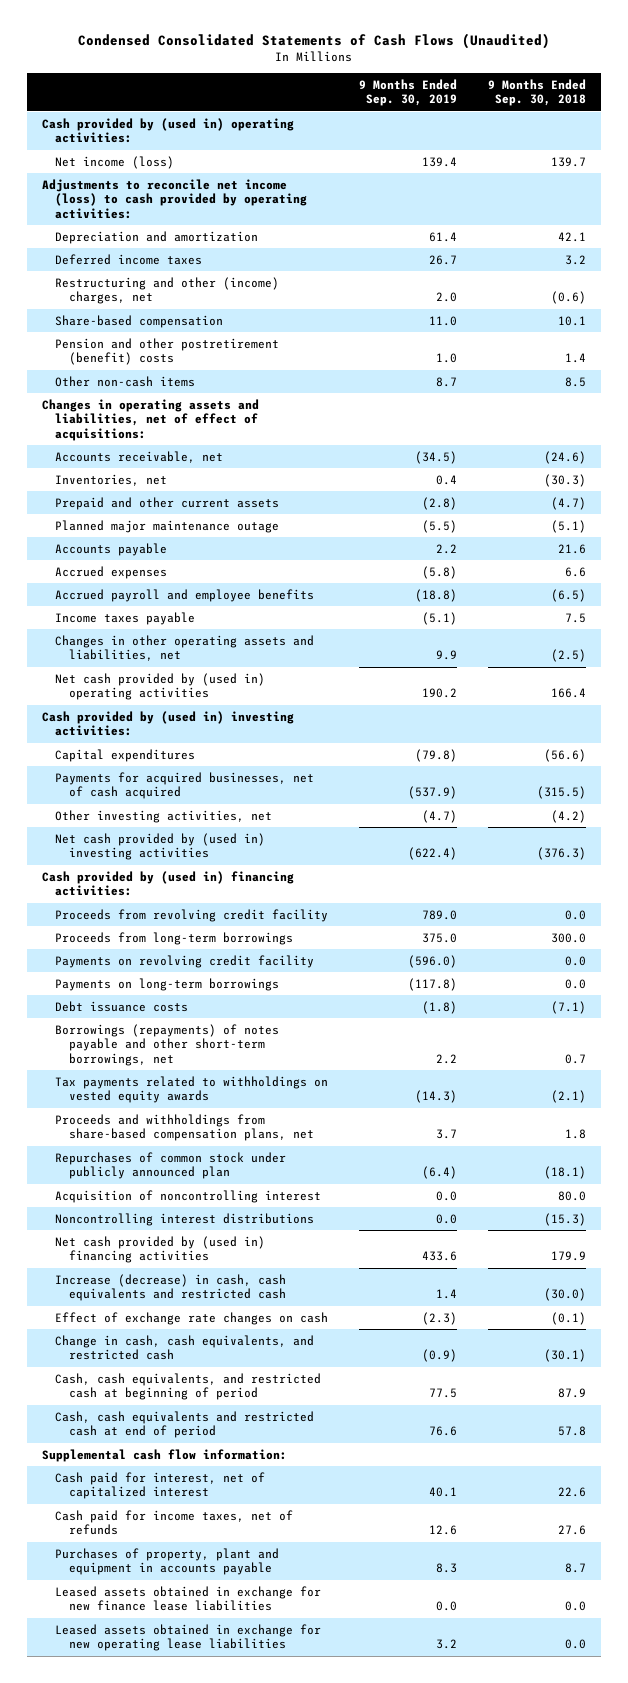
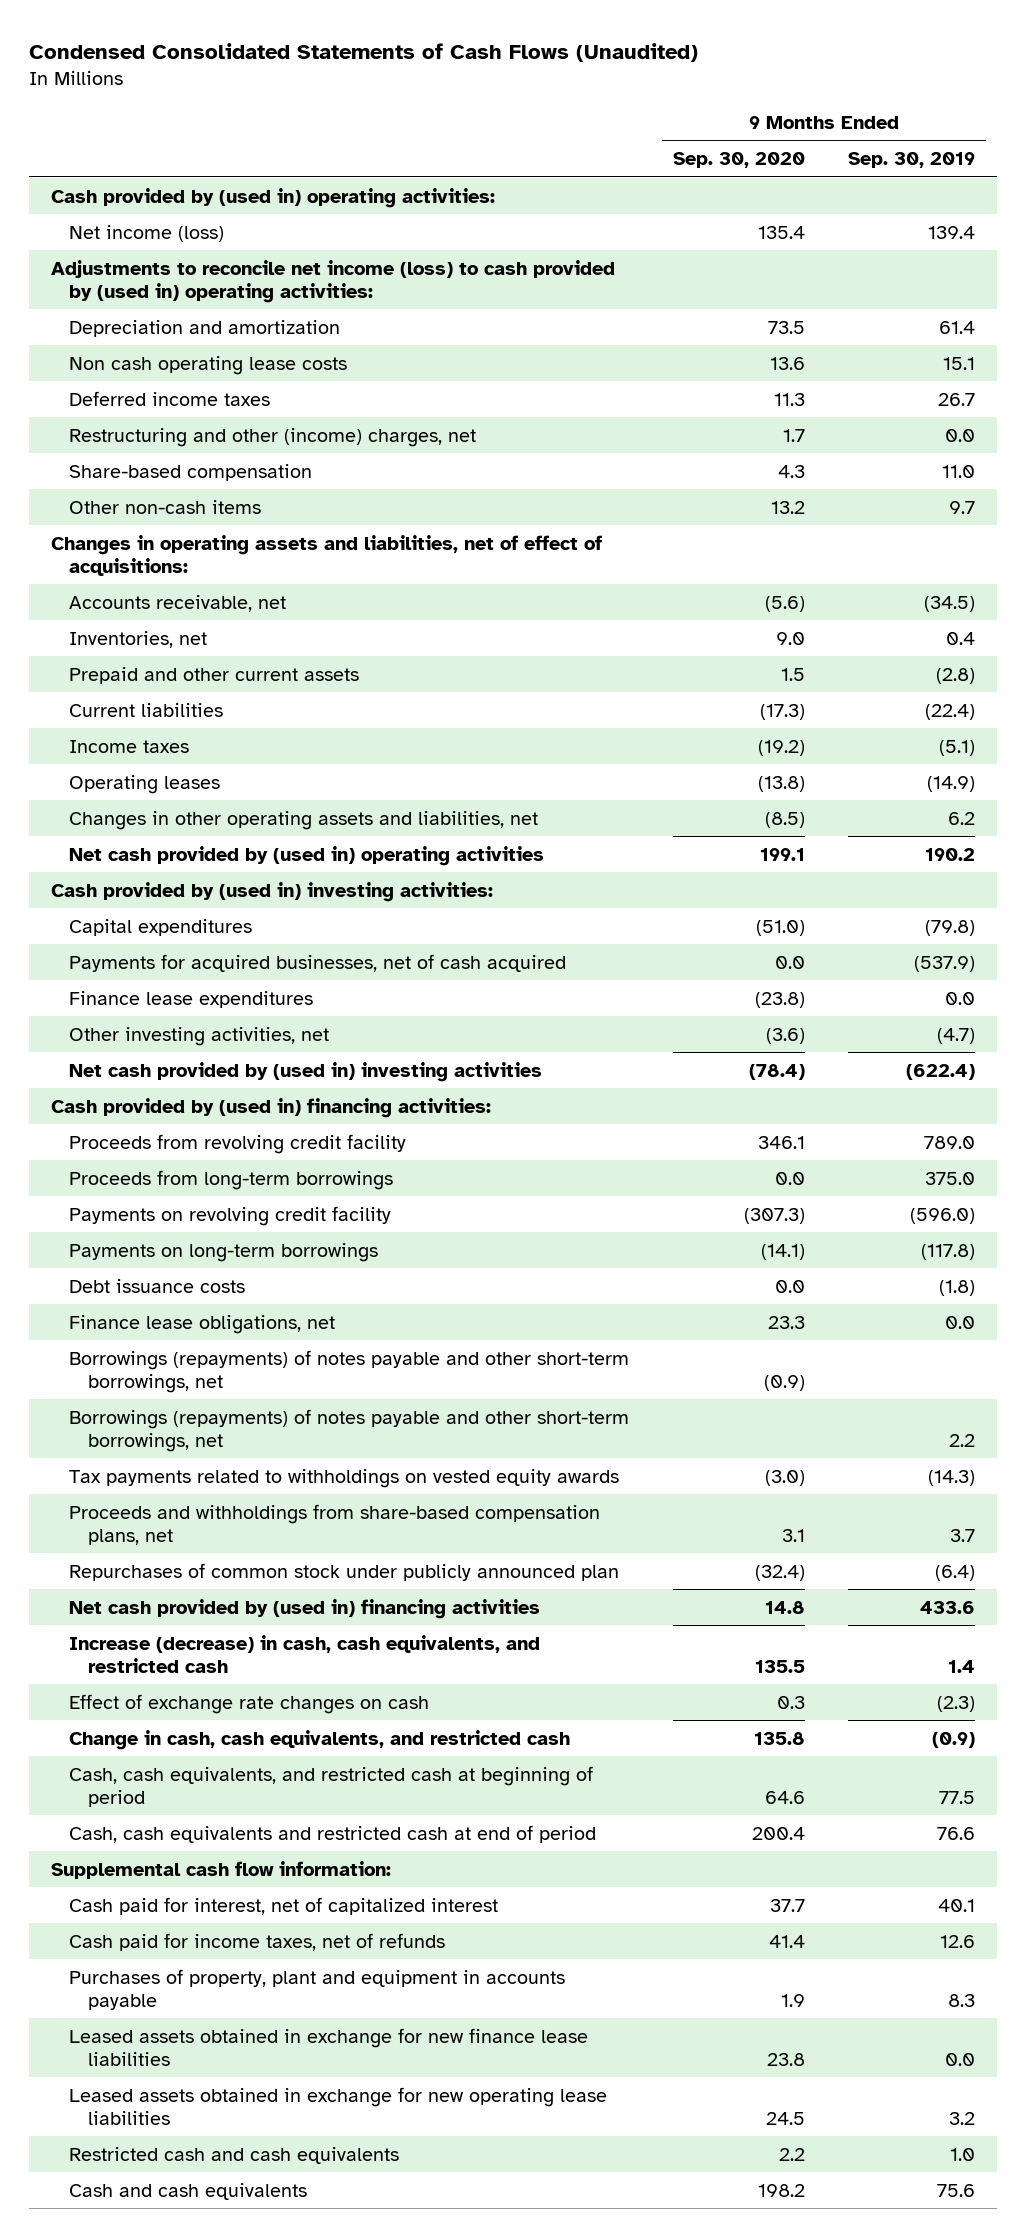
[487,78,586,107] 9 Months Ended Sep. 30, 2018 -> none
none -> [672,152,805,169] Sep. 30, 2020
[42,178,308,219] Adjustments to reconcile net income (loss) to cash provided by operating activities: -> [50,259,615,303] Adjustments to reconcile net income (loss) to cash provided by (used in) operating activities:
none -> [69,355,348,375] Non cash operating lease costs
[436,292,458,303] 2.0 -> [945,428,976,442] 0.0
[55,337,280,366] Pension and other postretirement (benefit) costs -> none
[436,376,458,387] 8.7 -> [949,500,976,514] 9.7
[55,519,280,533] Planned major maintenance outage -> none
[55,542,168,556] Accounts payable -> none
[55,565,168,579] Accrued expenses -> none
[55,588,315,602] Accrued payroll and employee benefits -> none
none -> [69,702,224,717] Current liabilities
[55,611,196,625] Income taxes payable -> [69,739,190,753] Income taxes
none -> [69,774,221,794] Operating leases
[436,650,458,661] 9.9 -> [948,811,976,825] 6.2
none -> [69,990,314,1008] Finance lease expenditures
none -> [69,1314,336,1334] Finance lease obligations, net
none -> [69,1349,630,1393] Borrowings (repayments) of notes payable and other short-term borrowings, net
[55,1189,322,1203] Acquisition of noncontrolling interest -> none
[55,1212,315,1226] Noncontrolling interest distributions -> none
[55,1273,287,1302] Increase (decrease) in cash, cash equivalents and restricted cash -> [69,1634,541,1673] Increase (decrease) in cash, cash equivalents, and restricted cash
none -> [69,2146,400,2164] Restricted cash and cash equivalents
none -> [69,2182,308,2200] Cash and cash equivalents

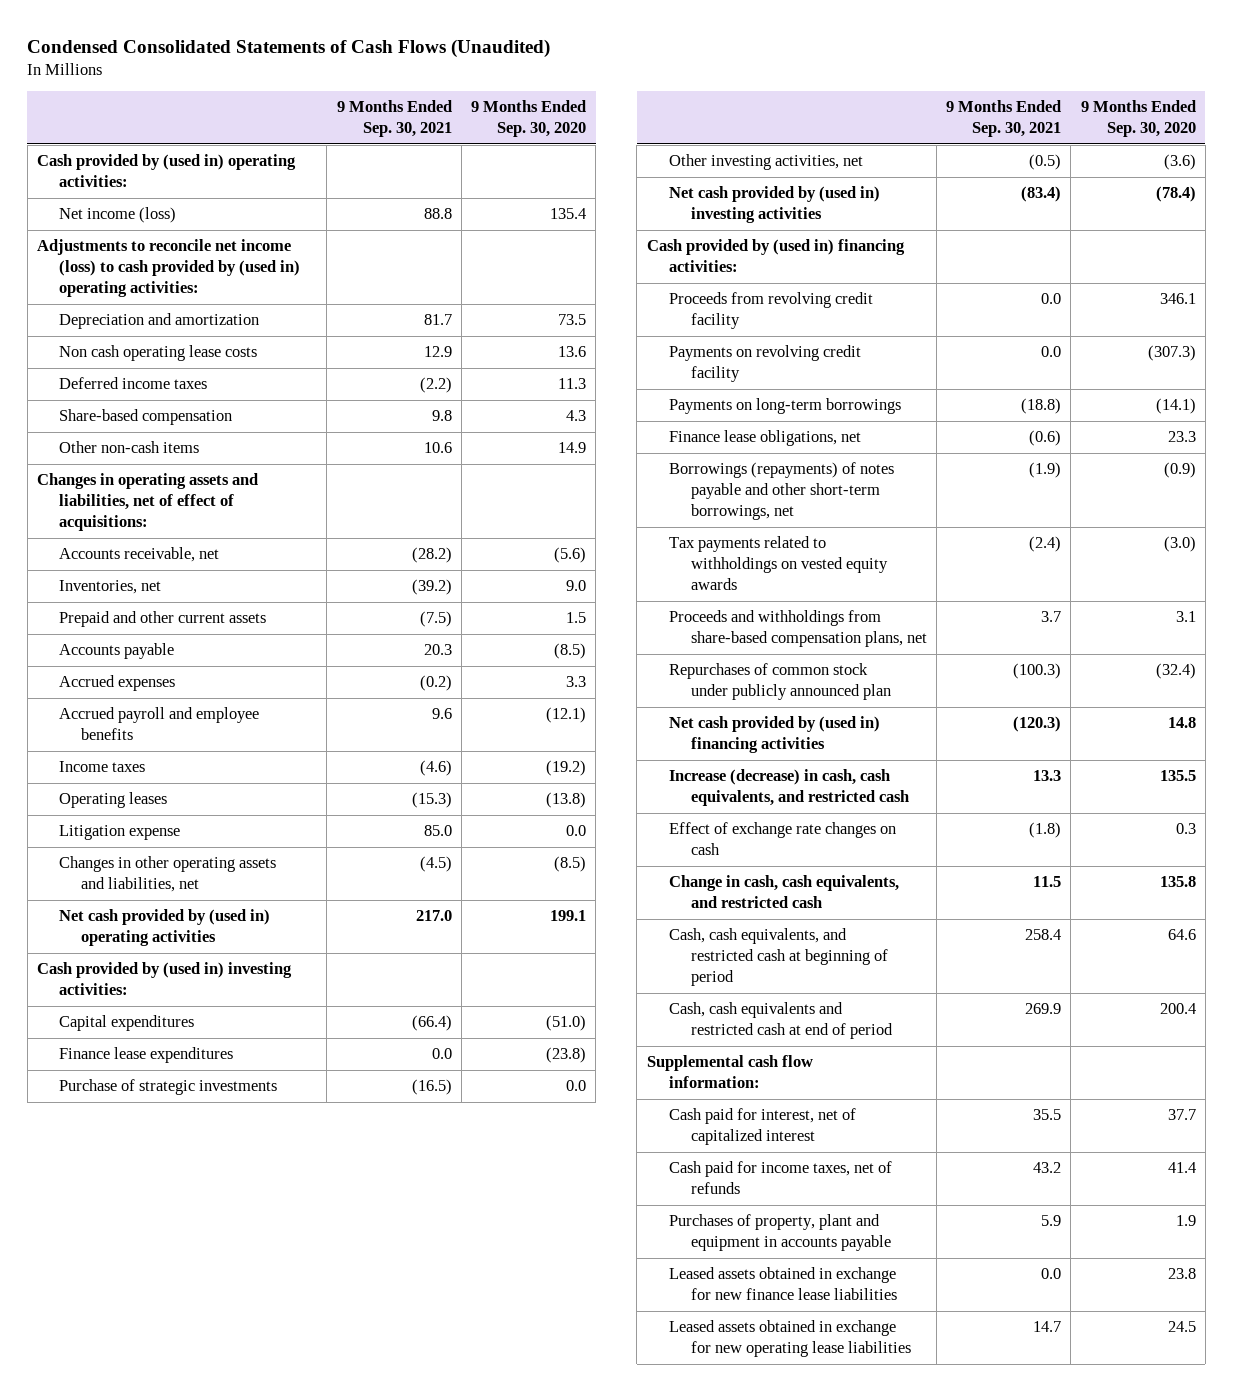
[848,152,976,169] Sep. 30, 2019 -> none
none -> [336,100,452,138] 9 Months Ended Sep. 30, 2021
[69,427,477,447] Restructuring and other (income) charges, net -> none
[770,500,805,514] 13.2 -> [558,442,587,454] 14.9
[69,702,224,717] Current liabilities -> none
none -> [59,643,175,660] Accounts payable
none -> [59,675,176,692] Accrued expenses
none -> [59,707,260,741] Accrued payroll and employee benefits
none -> [59,825,181,841] Litigation expense
[69,953,567,972] Payments for acquired businesses, net of cash acquired -> none
none -> [59,1079,278,1096] Purchase of strategic investments
[69,1169,394,1190] Proceeds from long-term borrowings -> none
[69,1278,246,1293] Debt issuance costs -> none
[69,1408,630,1452] Borrowings (repayments) of notes payable and other short-term borrowings, net -> none
[69,2146,400,2164] Restricted cash and cash equivalents -> none
[69,2182,308,2200] Cash and cash equivalents -> none

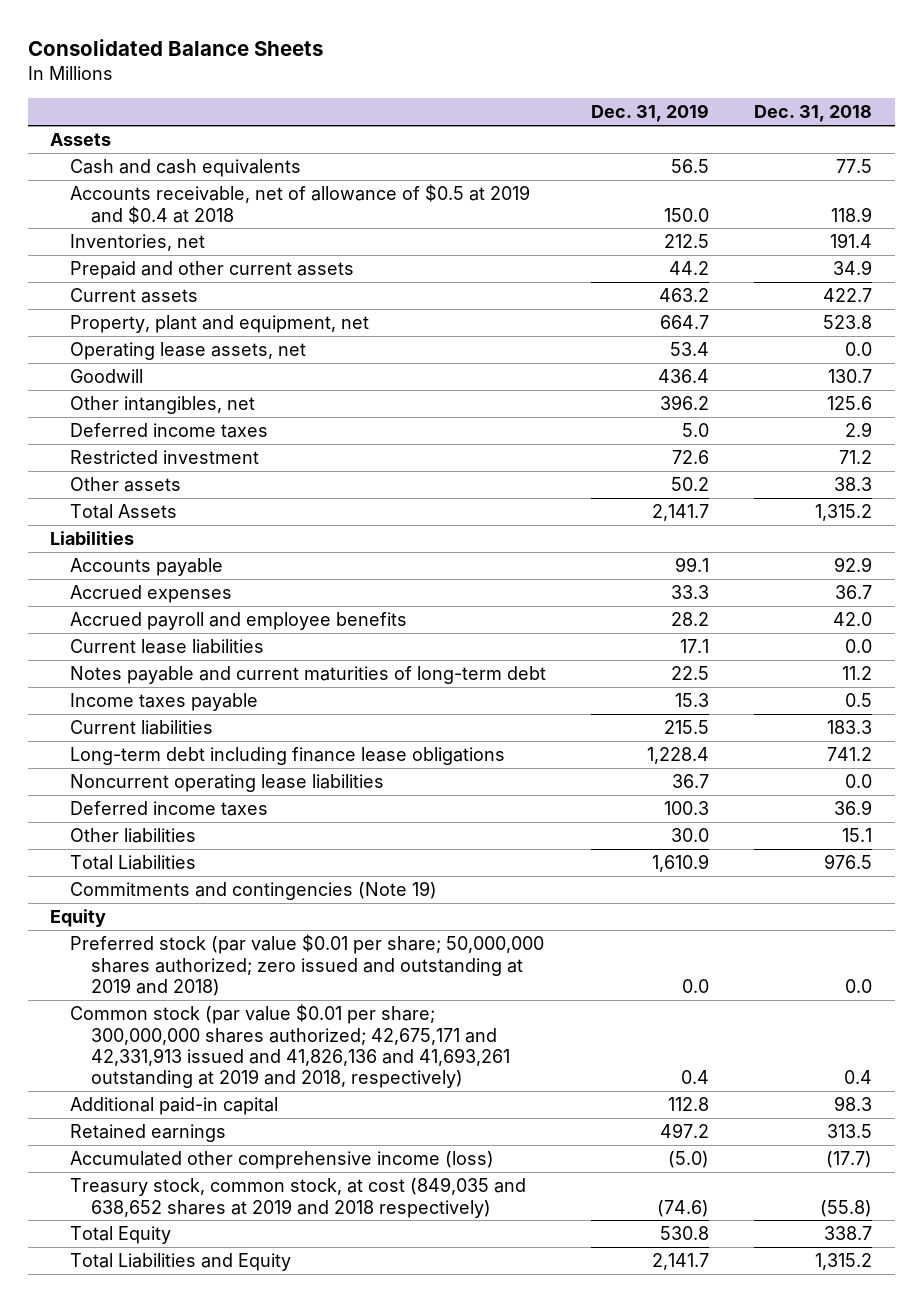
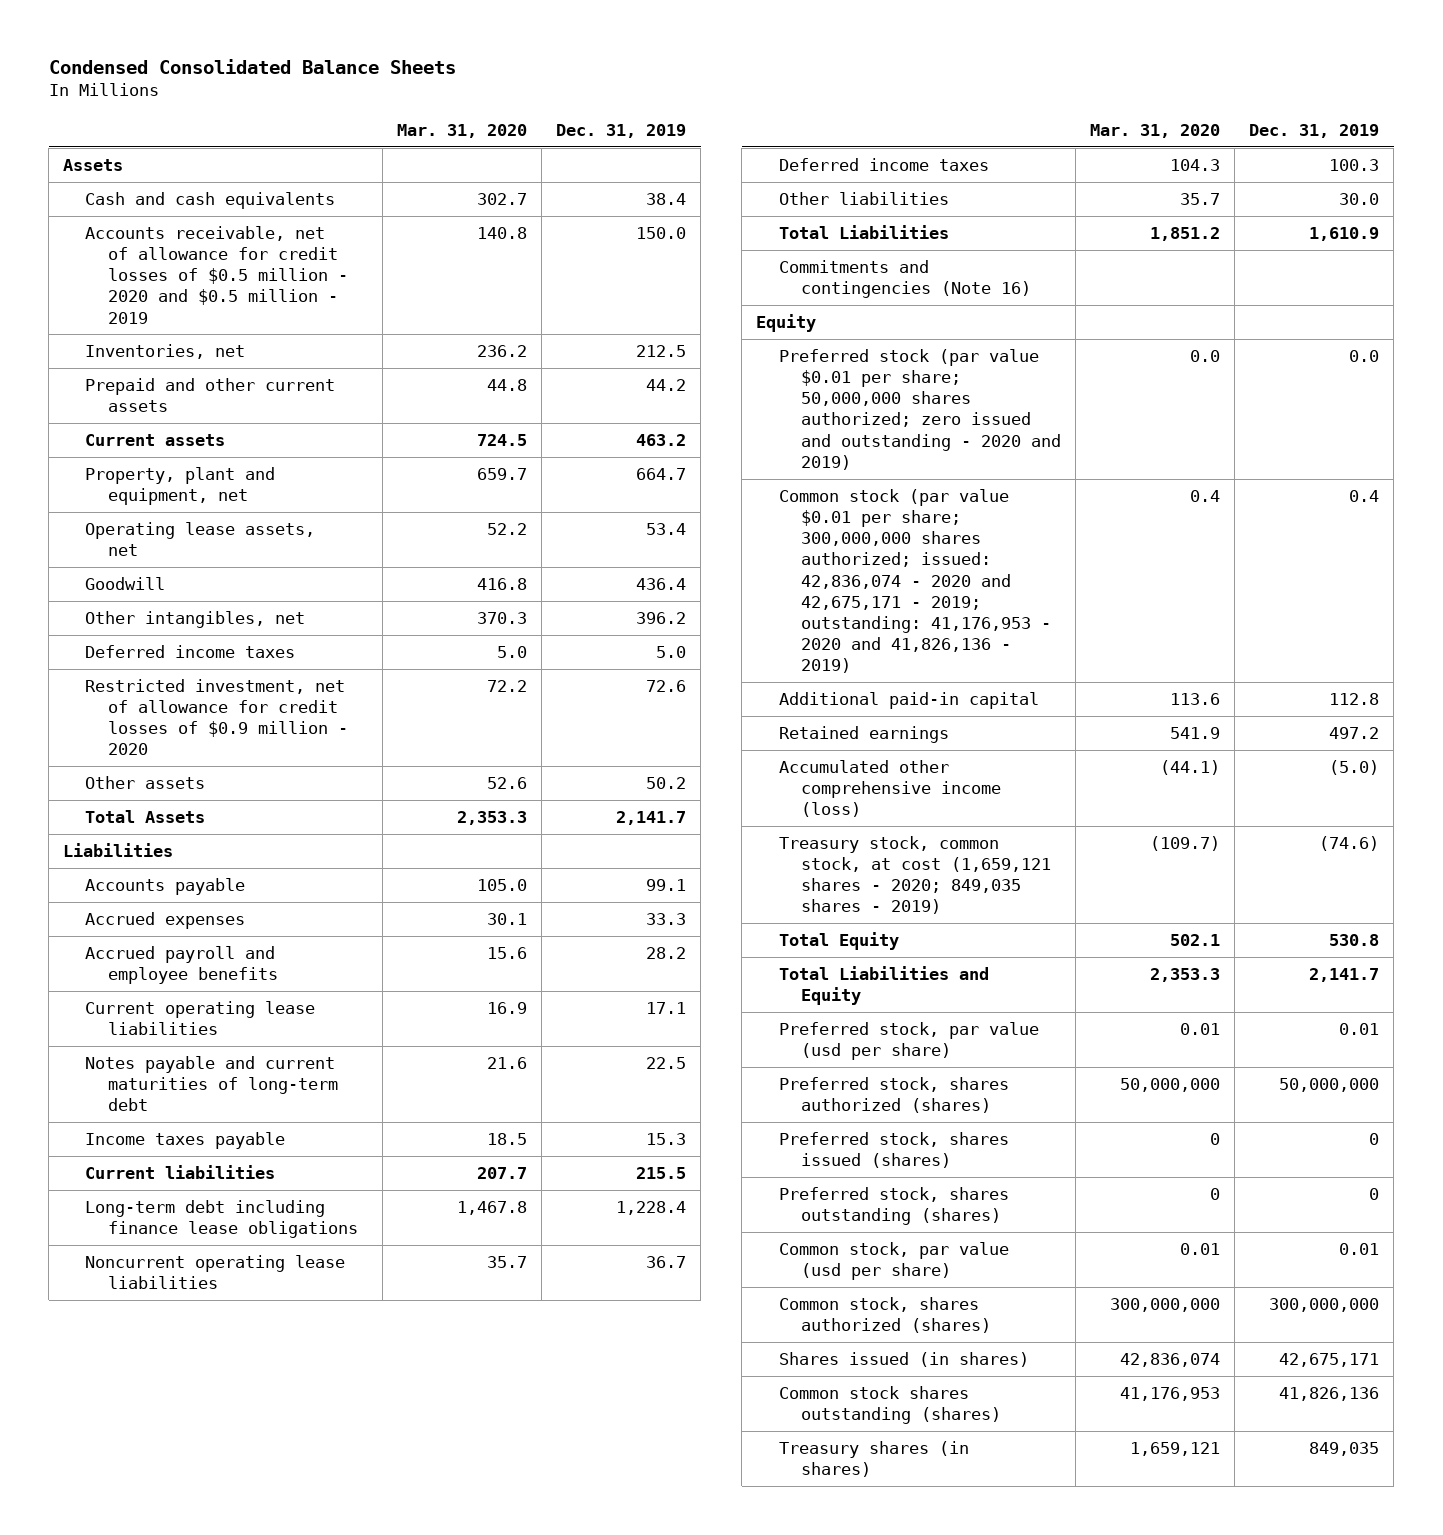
[27,38,323,56] Consolidated Balance Sheets -> [48,59,456,75] Condensed Consolidated Balance Sheets
[754,105,873,123] Dec. 31, 2018 -> none
none -> [396,123,527,138] Mar. 31, 2020
[671,159,710,174] 56.5 -> [646,192,687,205] 38.4
[70,184,531,224] Accounts receivable, net of allowance of $0.5 at 2019 and $0.4 at 2018 -> [85,225,348,324] Accounts receivable, net of allowance for credit losses of $0.5 million - 2020 and $0.5 million - 2019
[70,450,260,465] Restricted investment -> [85,678,348,756] Restricted investment, net of allowance for credit losses of $0.9 million - 2020
[70,639,265,655] Current lease liabilities -> [85,1000,316,1036] Current operating lease liabilities
[70,881,438,901] Commitments and contingencies (Note 19) -> [778,259,1031,299] Commitments and contingencies (Note 16)
[70,934,545,996] Preferred stock (par value $0.01 per share; 50,000,000 shares authorized; zero issued and outstanding at 2019 and 2018) -> [778,348,1061,470] Preferred stock (par value $0.01 per share; 50,000,000 shares authorized; zero issued and outstanding - 2020 and 2019)
[70,1004,510,1089] Common stock (par value $0.01 per share; 300,000,000 shares authorized; 42,675,171 and 42,331,913 issued and 41,826,136 and 41,693,261 outstanding at 2019 and 2018, respectively) -> [778,488,1051,674] Common stock (par value $0.01 per share; 300,000,000 shares authorized; issued: 42,836,074 - 2020 and 42,675,171 - 2019; outstanding: 41,176,953 - 2020 and 41,826,136 - 2019)
[70,1177,527,1218] Treasury stock, common stock, at cost (849,035 and 638,652 shares at 2019 and 2018 respectively) -> [778,835,1051,915] Treasury stock, common stock, at cost (1,659,121 shares - 2020; 849,035 shares - 2019)
none -> [778,1021,1039,1061] Preferred stock, par value (usd per share)
none -> [778,1076,1009,1114] Preferred stock, shares authorized (shares)
none -> [778,1131,1009,1169] Preferred stock, shares issued (shares)
none -> [778,1186,1009,1226] Preferred stock, shares outstanding (shares)
none -> [778,1241,1009,1281] Common stock, par value (usd per share)
none -> [778,1296,991,1334] Common stock, shares authorized (shares)
none -> [778,1351,1029,1367] Shares issued (in shares)
none -> [778,1385,1001,1425] Common stock shares outstanding (shares)
none -> [778,1440,969,1478] Treasury shares (in shares)

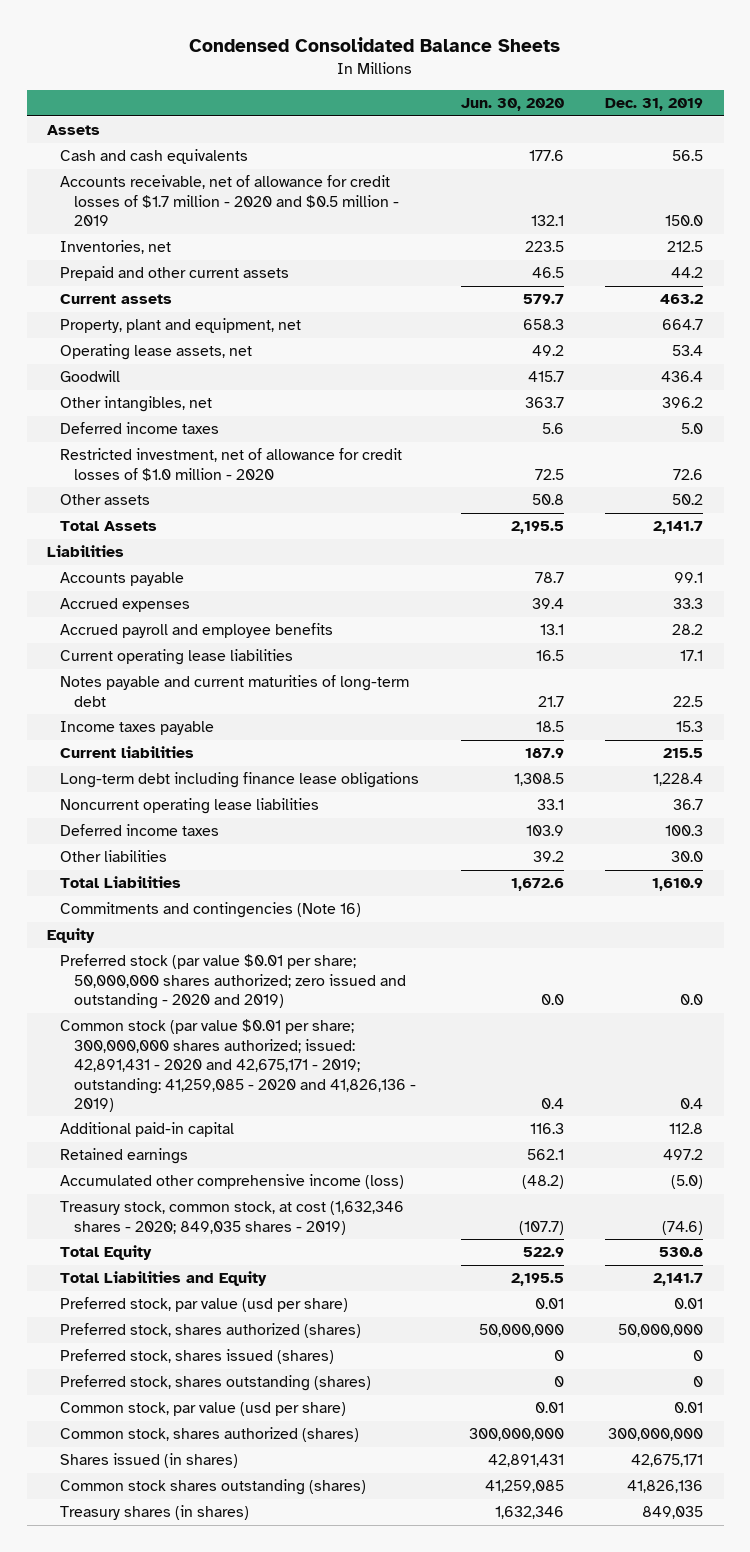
[396,123,527,138] Mar. 31, 2020 -> none
none -> [460,98,564,112] Jun. 30, 2020
[646,192,687,205] 38.4 -> [672,150,704,162] 56.5
[85,225,348,324] Accounts receivable, net of allowance for credit losses of $0.5 million - 2020 and $0.5 million - 2019 -> [60,175,399,227] Accounts receivable, net of allowance for credit losses of $1.7 million - 2020 and $0.5 million - 2019
[85,678,348,756] Restricted investment, net of allowance for credit losses of $0.9 million - 2020 -> [60,448,403,481] Restricted investment, net of allowance for credit losses of $1.0 million - 2020
[778,488,1051,674] Common stock (par value $0.01 per share; 300,000,000 shares authorized; issued: 42,836,074 - 2020 and 42,675,171 - 2019; outstanding: 41,176,953 - 2020 and 41,826,136 - 2019) -> [60,1019,416,1112] Common stock (par value $0.01 per share; 300,000,000 shares authorized; issued: 42,891,431 - 2020 and 42,675,171 - 2019; outstanding: 41,259,085 - 2020 and 41,826,136 - 2019)
[778,835,1051,915] Treasury stock, common stock, at cost (1,659,121 shares - 2020; 849,035 shares - 2019) -> [60,1201,405,1235] Treasury stock, common stock, at cost (1,632,346 shares - 2020; 849,035 shares - 2019)

